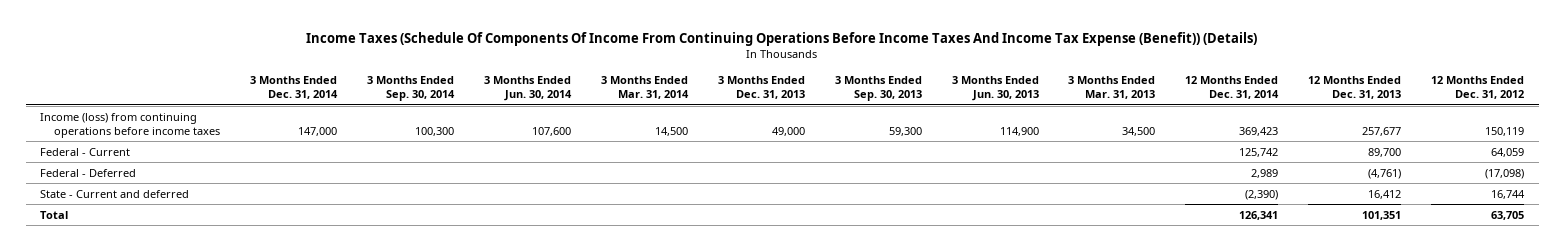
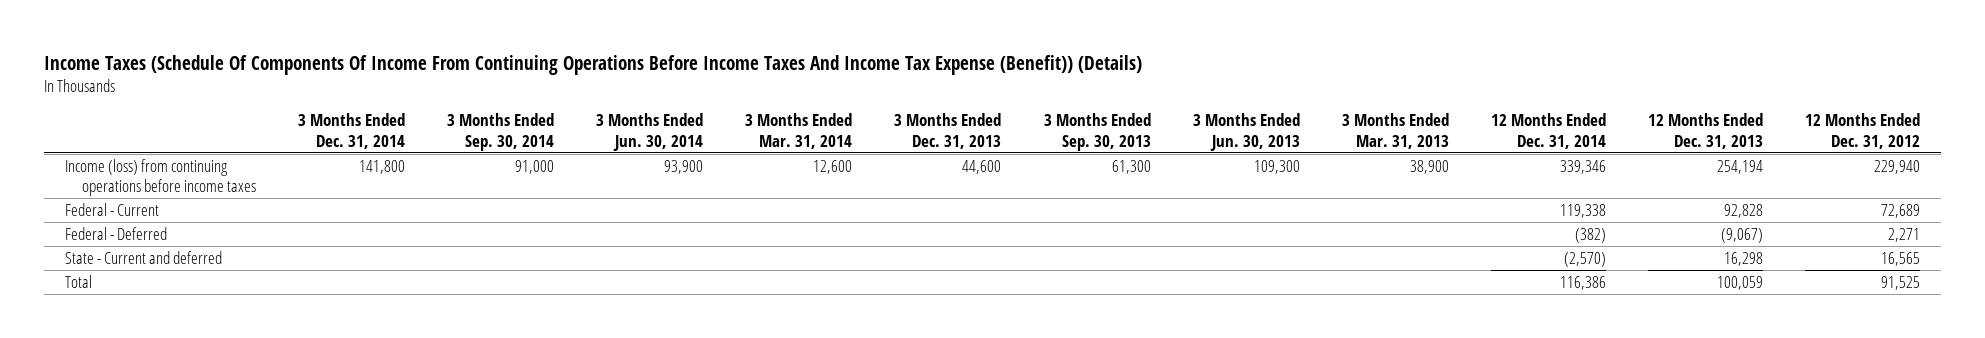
[298,126,338,136] 147,000 -> [359,160,406,175] 141,800
[415,126,455,136] 100,300 -> [515,160,555,175] 91,000
[531,126,571,136] 107,600 -> [664,160,704,175] 93,900
[654,126,688,136] 14,500 -> [813,160,853,175] 12,600
[771,126,805,136] 49,000 -> [962,160,1002,175] 44,600
[888,126,922,136] 59,300 -> [1111,160,1151,175] 61,300
[999,126,1039,136] 114,900 -> [1253,160,1300,175] 109,300
[1122,126,1156,136] 34,500 -> [1409,160,1449,175] 38,900
[1239,126,1279,136] 369,423 -> [1559,160,1606,175] 339,346
[1362,126,1402,136] 257,677 -> [1716,160,1763,175] 254,194
[1485,126,1525,136] 150,119 -> [1873,160,1920,175] 229,940
[1239,147,1279,157] 125,742 -> [1559,204,1606,219] 119,338
[1368,147,1402,157] 89,700 -> [1723,204,1763,219] 92,828
[1491,147,1525,157] 64,059 -> [1880,204,1920,219] 72,689
[1251,168,1279,178] 2,989 -> [1574,228,1606,244] (382)
[1368,168,1402,179] (4,761) -> [1720,228,1763,244] (9,067)
[1485,168,1525,179] (17,098) -> [1887,228,1920,243] 2,271
[1245,189,1279,200] (2,390) -> [1563,252,1606,268] (2,570)
[1368,189,1402,199] 16,412 -> [1723,252,1763,267] 16,298
[1491,189,1526,199] 16,744 -> [1880,252,1920,267] 16,565
[1239,210,1279,220] 126,341 -> [1559,276,1606,291] 116,386
[1362,210,1402,220] 101,351 -> [1716,276,1763,291] 100,059
[1491,210,1525,220] 63,705 -> [1880,276,1920,291] 91,525

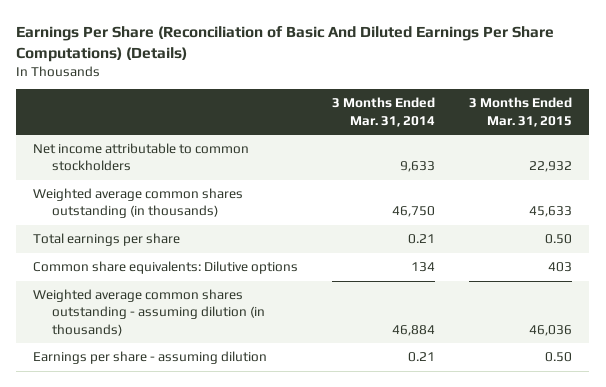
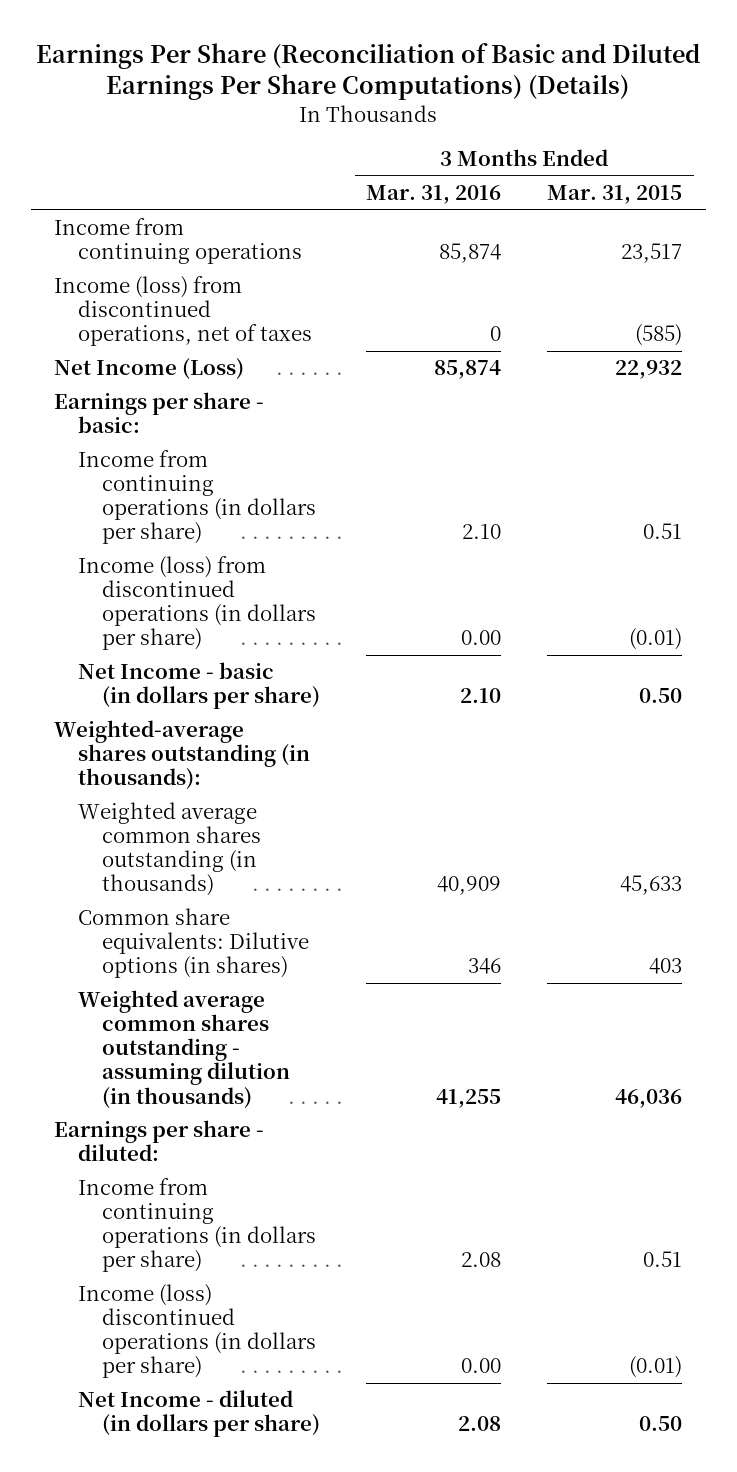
[16,26,555,62] Earnings Per Share (Reconciliation of Basic And Diluted Earnings Per Share Computations) (Details) -> [36,42,701,101] Earnings Per Share (Reconciliation of Basic and Diluted Earnings Per Share Computations) (Details)
[332,97,436,127] 3 Months Ended Mar. 31, 2014 -> none
none -> [366,185,502,205] Mar. 31, 2016
none -> [54,218,303,265] Income from continuing operations
none -> [54,276,313,347] Income (loss) from discontinued operations, net of taxes
[33,143,250,172] Net income attributable to common stockholders -> [54,358,245,381] Net Income (Loss)
none -> [54,392,265,434] Earnings per share - basic:
none -> [78,450,317,545] Income from continuing operations (in dollars per share)
none -> [78,556,317,651] Income (loss) from discontinued operations (in dollars per share)
none -> [78,662,321,710] Net Income - basic (in dollars per share)
none -> [54,720,311,791] Weighted-average shares outstanding (in thousands):
[33,233,181,247] Total earnings per share -> none
[33,261,299,275] Common share equivalents: Dilutive options -> [78,908,310,979] Common share equivalents: Dilutive options (in shares)
none -> [54,1120,265,1162] Earnings per share - diluted:
none -> [78,1178,317,1273] Income from continuing operations (in dollars per share)
none -> [78,1284,317,1379] Income (loss) discontinued operations (in dollars per share)
[33,351,268,365] Earnings per share - assuming dilution -> [78,1390,321,1438] Net Income - diluted (in dollars per share)

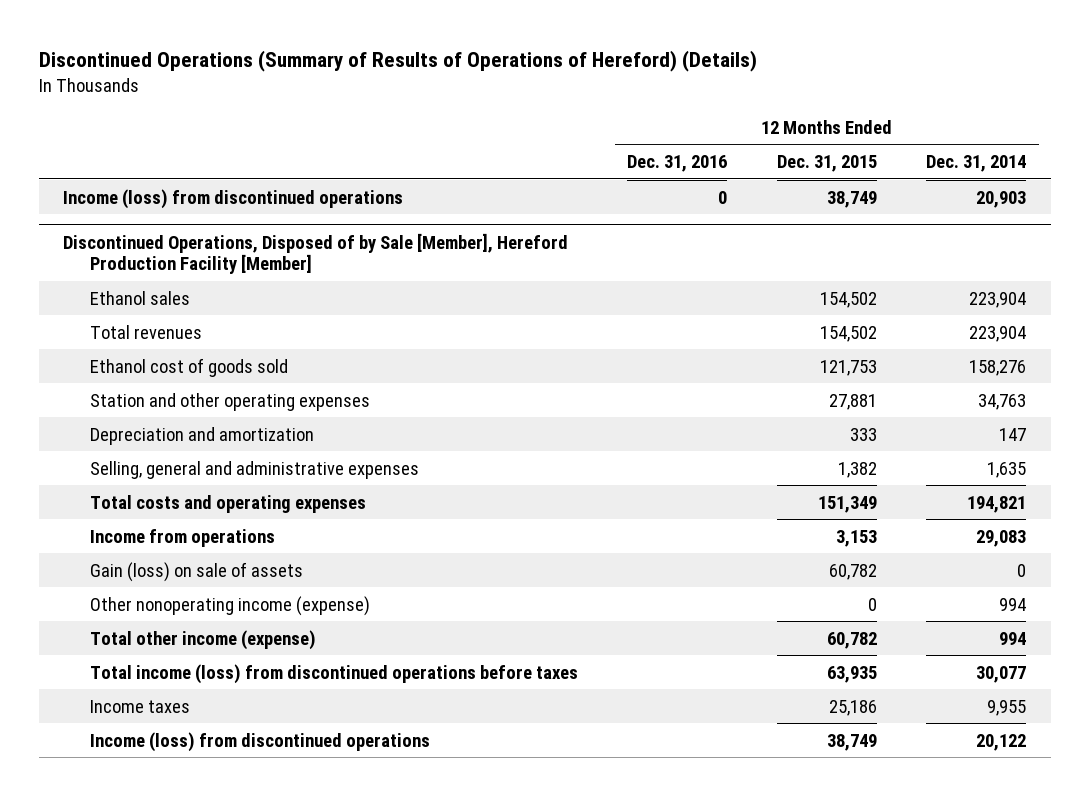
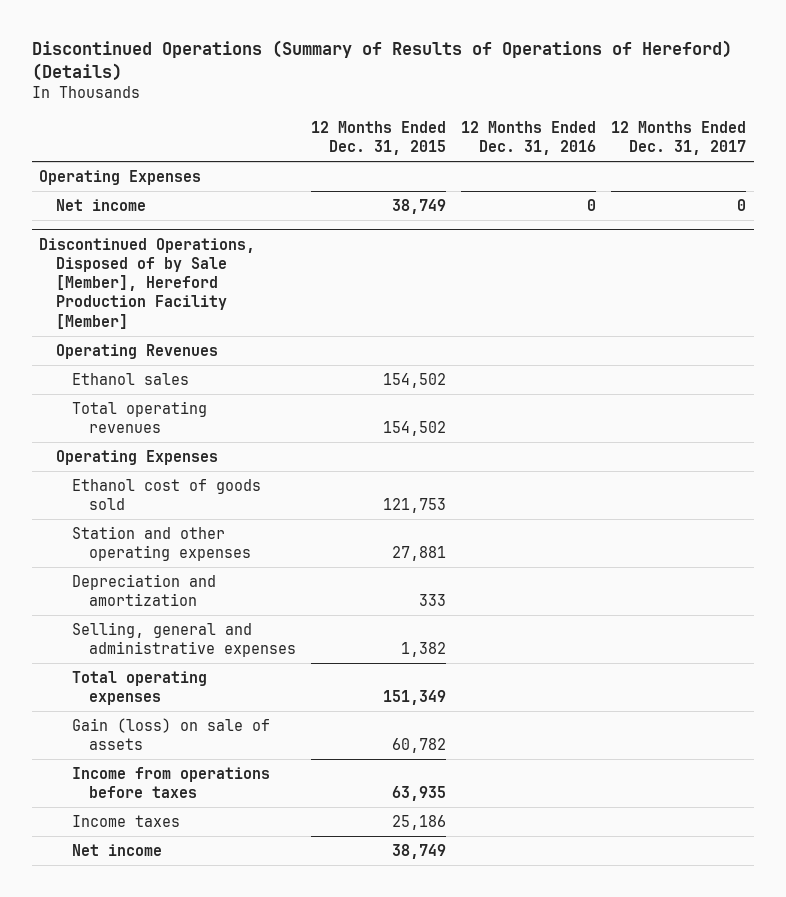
[926,154,1027,172] Dec. 31, 2014 -> none
none -> [611,120,747,156] 12 Months Ended Dec. 31, 2017
none -> [39,169,202,185] Operating Expenses
[63,188,404,209] Income (loss) from discontinued operations -> [55,198,146,211] Net income
none -> [55,343,218,359] Operating Revenues
[89,324,202,339] Total revenues -> [72,400,208,434] Total operating revenues
none -> [55,449,218,465] Operating Expenses
[89,528,275,547] Income from operations -> none
[89,494,366,513] Total costs and operating expenses -> [72,670,208,706] Total operating expenses
[89,595,370,616] Other nonoperating income (expense) -> none
[89,629,316,650] Total other income (expense) -> none
[89,663,578,684] Total income (loss) from discontinued operations before taxes -> [72,766,271,799] Income from operations before taxes
[89,731,430,752] Income (loss) from discontinued operations -> [72,843,163,856] Net income

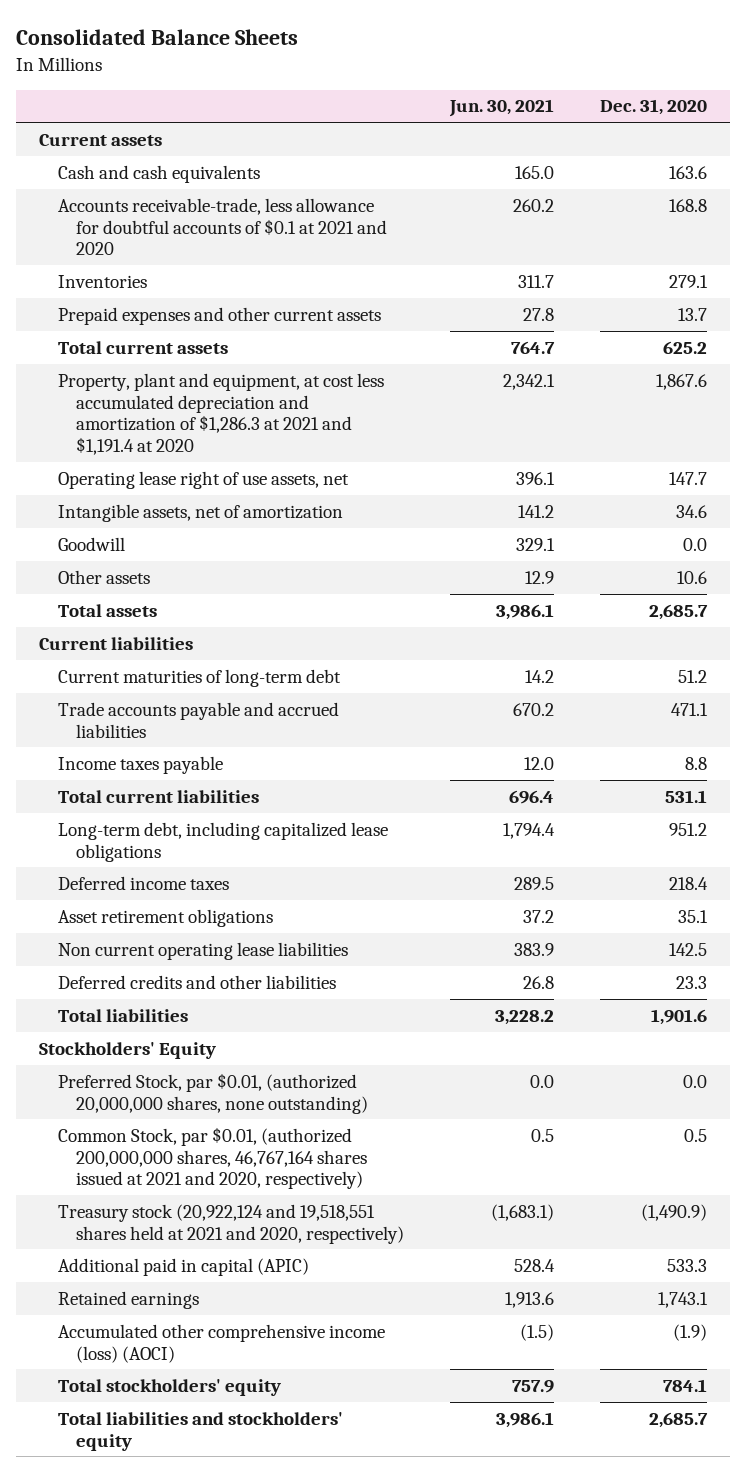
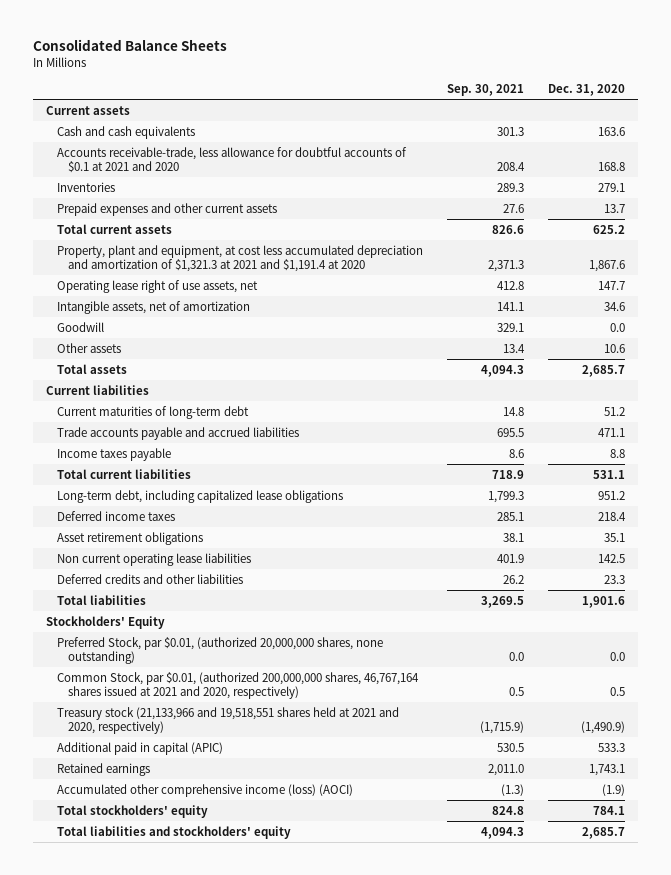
[449,99,555,118] Jun. 30, 2021 -> none
none -> [446,83,524,96] Sep. 30, 2021
[57,372,384,456] Property, plant and equipment, at cost less accumulated depreciation and amortization of $1,286.3 at 2021 and $1,191.4 at 2020 -> [56,244,423,272] Property, plant and equipment, at cost less accumulated depreciation and amortization of $1,321.3 at 2021 and $1,191.4 at 2020
[57,1203,405,1244] Treasury stock (20,922,124 and 19,518,551 shares held at 2021 and 2020, respectively) -> [56,706,399,734] Treasury stock (21,133,966 and 19,518,551 shares held at 2021 and 2020, respectively)

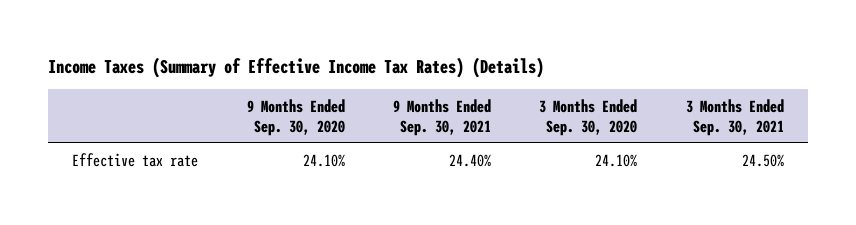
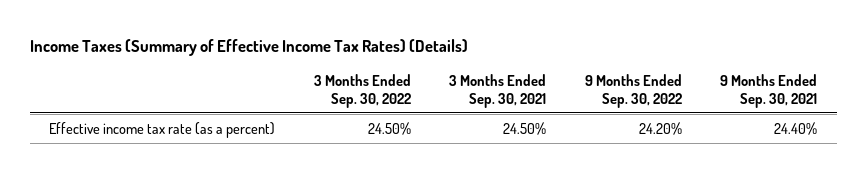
[246,98,345,136] 9 Months Ended Sep. 30, 2020 -> none
[539,98,638,136] 3 Months Ended Sep. 30, 2020 -> none
none -> [313,74,411,108] 3 Months Ended Sep. 30, 2022
none -> [584,74,682,108] 9 Months Ended Sep. 30, 2022
[72,153,199,168] Effective tax rate -> [49,121,276,138] Effective income tax rate (as a percent)

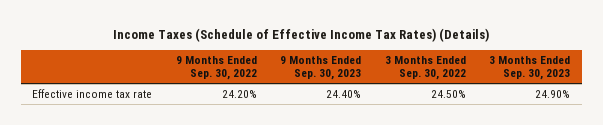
[29,39,468,57] Income Taxes (Summary of Effective Income Tax Rates) (Details) -> [113,27,490,42] Income Taxes (Schedule of Effective Income Tax Rates) (Details)
[449,74,547,108] 3 Months Ended Sep. 30, 2021 -> none
[720,74,818,108] 9 Months Ended Sep. 30, 2021 -> none
none -> [280,56,362,81] 9 Months Ended Sep. 30, 2023
none -> [489,56,571,81] 3 Months Ended Sep. 30, 2023
[49,121,276,138] Effective income tax rate (as a percent) -> [32,89,153,99] Effective income tax rate

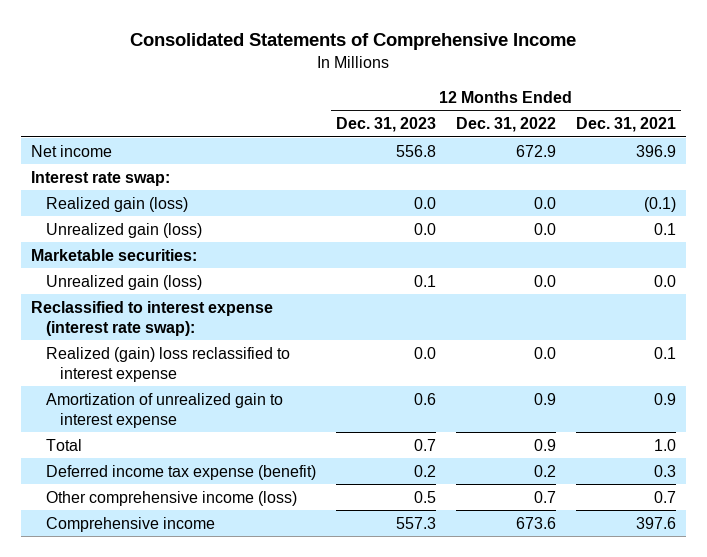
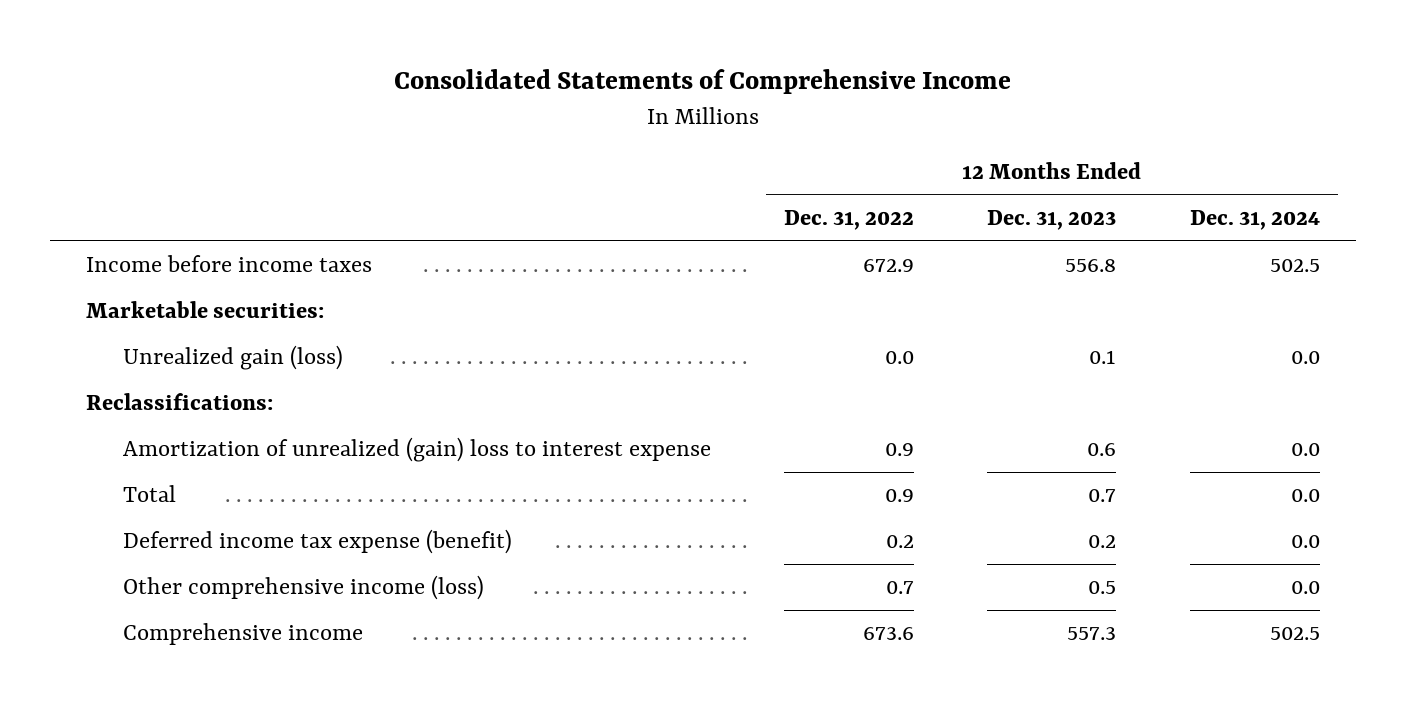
[576,117,677,133] Dec. 31, 2021 -> none
none -> [1189,210,1320,231] Dec. 31, 2024
[30,170,170,186] Interest rate swap: -> none
[45,196,188,212] Realized gain (loss) -> none
[45,222,202,238] Unrealized gain (loss) -> none
[30,144,112,157] Net income -> [86,255,373,273] Income before income taxes
[45,392,283,428] Amortization of unrealized gain to interest expense -> none
[30,300,273,336] Reclassified to interest expense (interest rate swap): -> [86,393,274,411] Reclassifications:
[45,346,290,382] Realized (gain) loss reclassified to interest expense -> [122,437,711,463] Amortization of unrealized (gain) loss to interest expense
[413,346,436,359] 0.0 -> [1087,443,1117,457] 0.6
[533,346,556,359] 0.0 -> [885,443,915,457] 0.9

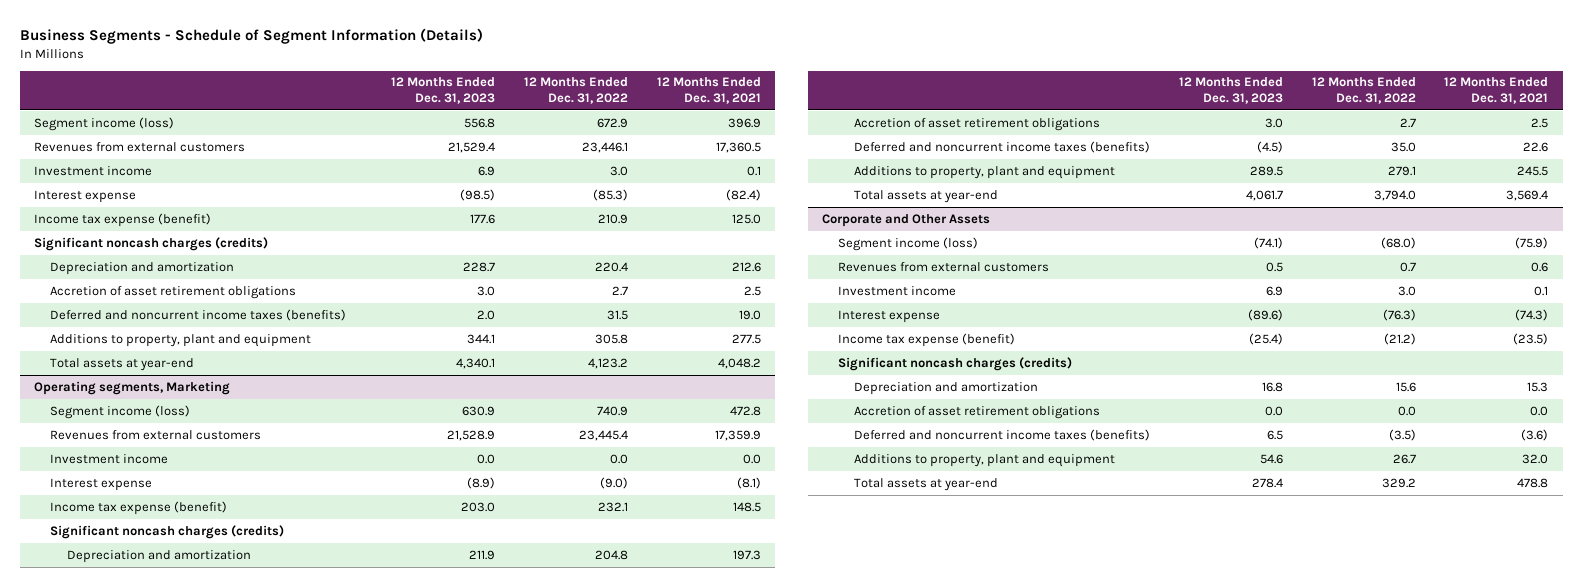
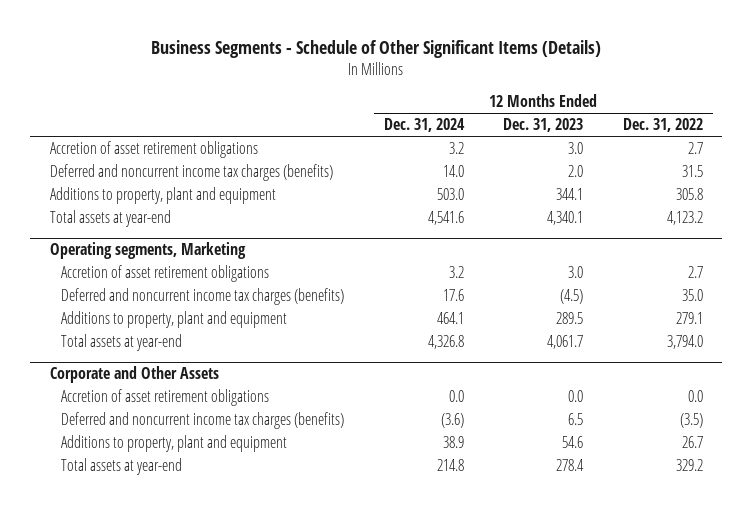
[19,27,483,44] Business Segments - Schedule of Segment Information (Details) -> [151,40,602,59] Business Segments - Schedule of Other Significant Items (Details)
[656,77,761,105] 12 Months Ended Dec. 31, 2021 -> none
none -> [383,118,465,133] Dec. 31, 2024
[34,116,175,131] Segment income (loss) -> none
[34,141,246,152] Revenues from external customers -> none
[34,165,153,176] Investment income -> none
[34,189,137,203] Interest expense -> none
[34,212,212,227] Income tax expense (benefit) -> none
[34,236,269,251] Significant noncash charges (credits) -> none
[50,261,235,275] Depreciation and amortization -> none
[50,308,347,321] Deferred and noncurrent income taxes (benefits) -> [50,163,334,181] Deferred and noncurrent income tax charges (benefits)
[50,404,191,419] Segment income (loss) -> none
[50,429,262,440] Revenues from external customers -> none
[50,453,169,464] Investment income -> none
[50,477,153,491] Interest expense -> none
[50,500,228,515] Income tax expense (benefit) -> none
[50,524,285,539] Significant noncash charges (credits) -> none
[66,549,251,563] Depreciation and amortization -> none
[854,140,1151,153] Deferred and noncurrent income taxes (benefits) -> [61,287,345,305] Deferred and noncurrent income tax charges (benefits)
[838,236,979,251] Segment income (loss) -> none
[838,261,1050,272] Revenues from external customers -> none
[838,285,957,296] Investment income -> none
[838,309,941,323] Interest expense -> none
[838,332,1016,347] Income tax expense (benefit) -> none
[838,356,1073,371] Significant noncash charges (credits) -> none
[854,381,1039,395] Depreciation and amortization -> none
[854,428,1151,441] Deferred and noncurrent income taxes (benefits) -> [61,411,345,429] Deferred and noncurrent income tax charges (benefits)

